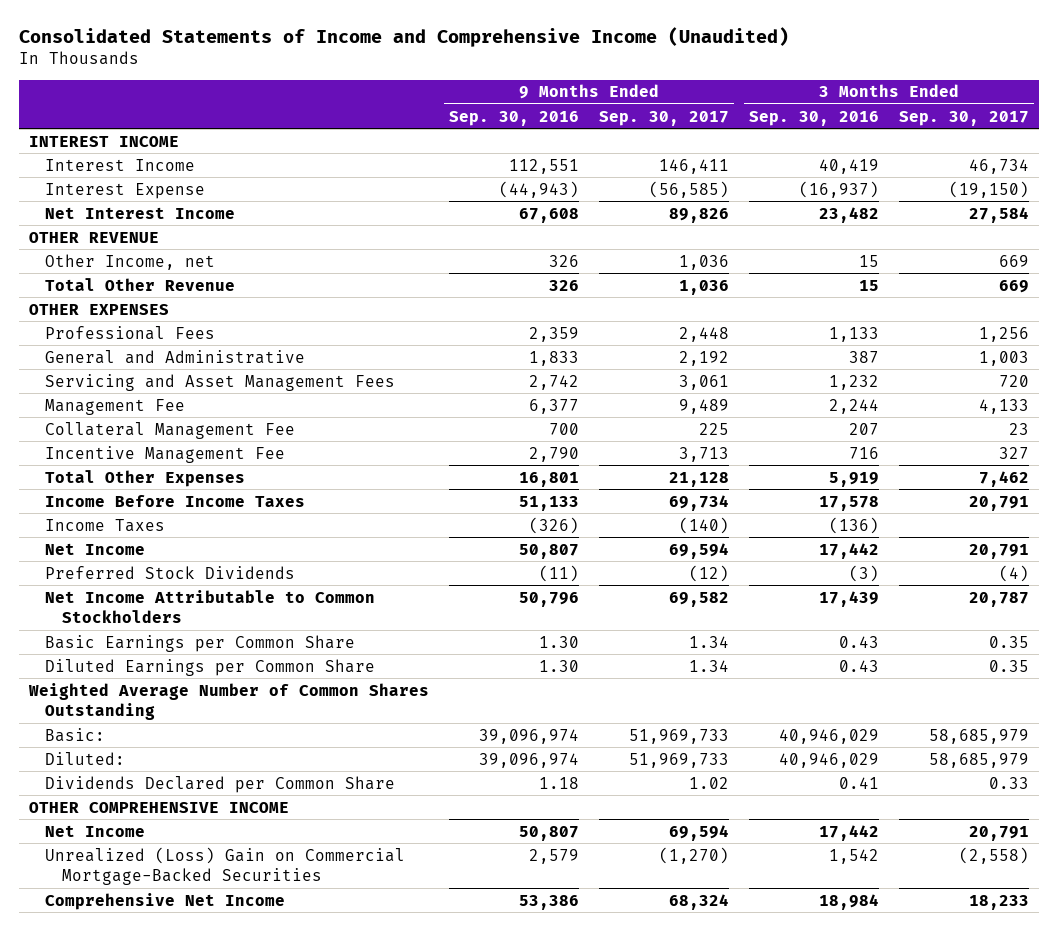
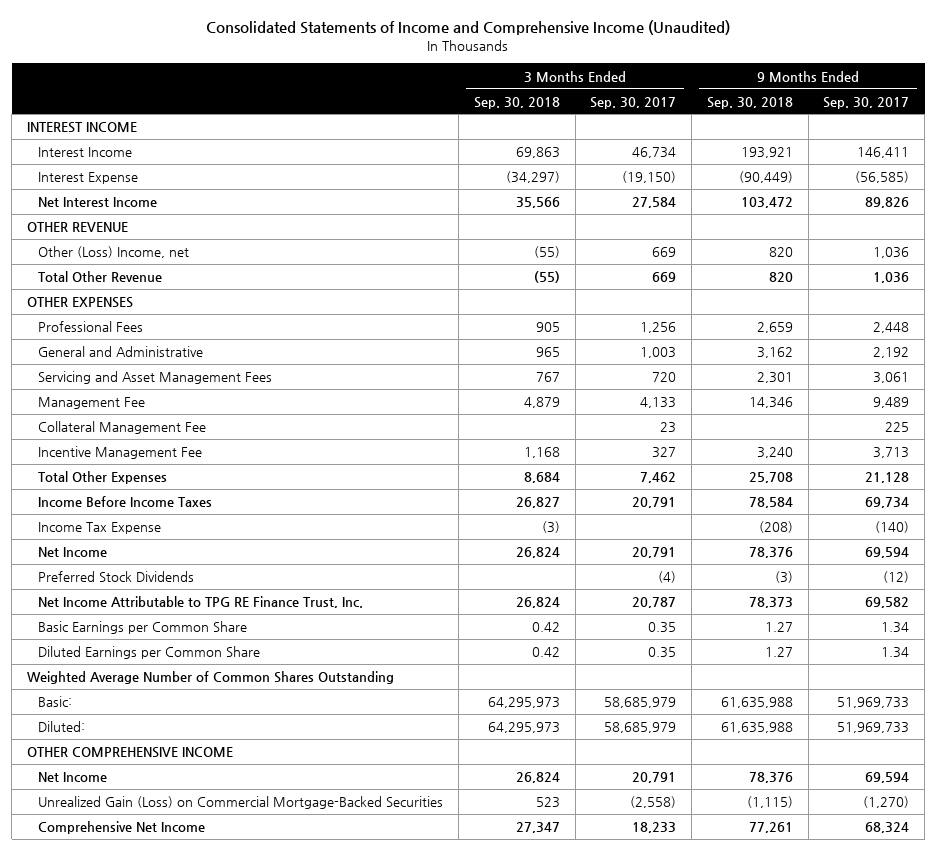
[448,110,579,126] Sep. 30, 2016 -> none
[749,110,880,126] Sep. 30, 2016 -> none
none -> [473,96,560,109] Sep. 30, 2018
none -> [706,96,793,109] Sep. 30, 2018
[45,253,216,270] Other Income, net -> [38,246,190,259] Other (Loss) Income, net
[45,518,166,532] Income Taxes -> [38,522,162,535] Income Tax Expense
[45,589,376,623] Net Income Attributable to Common Stockholders -> [38,596,364,609] Net Income Attributable to TPG RE Finance Trust, Inc.
[45,775,396,793] Dividends Declared per Common Share -> none
[45,846,406,885] Unrealized (Loss) Gain on Commercial Mortgage-Backed Securities -> [38,796,444,810] Unrealized Gain (Loss) on Commercial Mortgage-Backed Securities

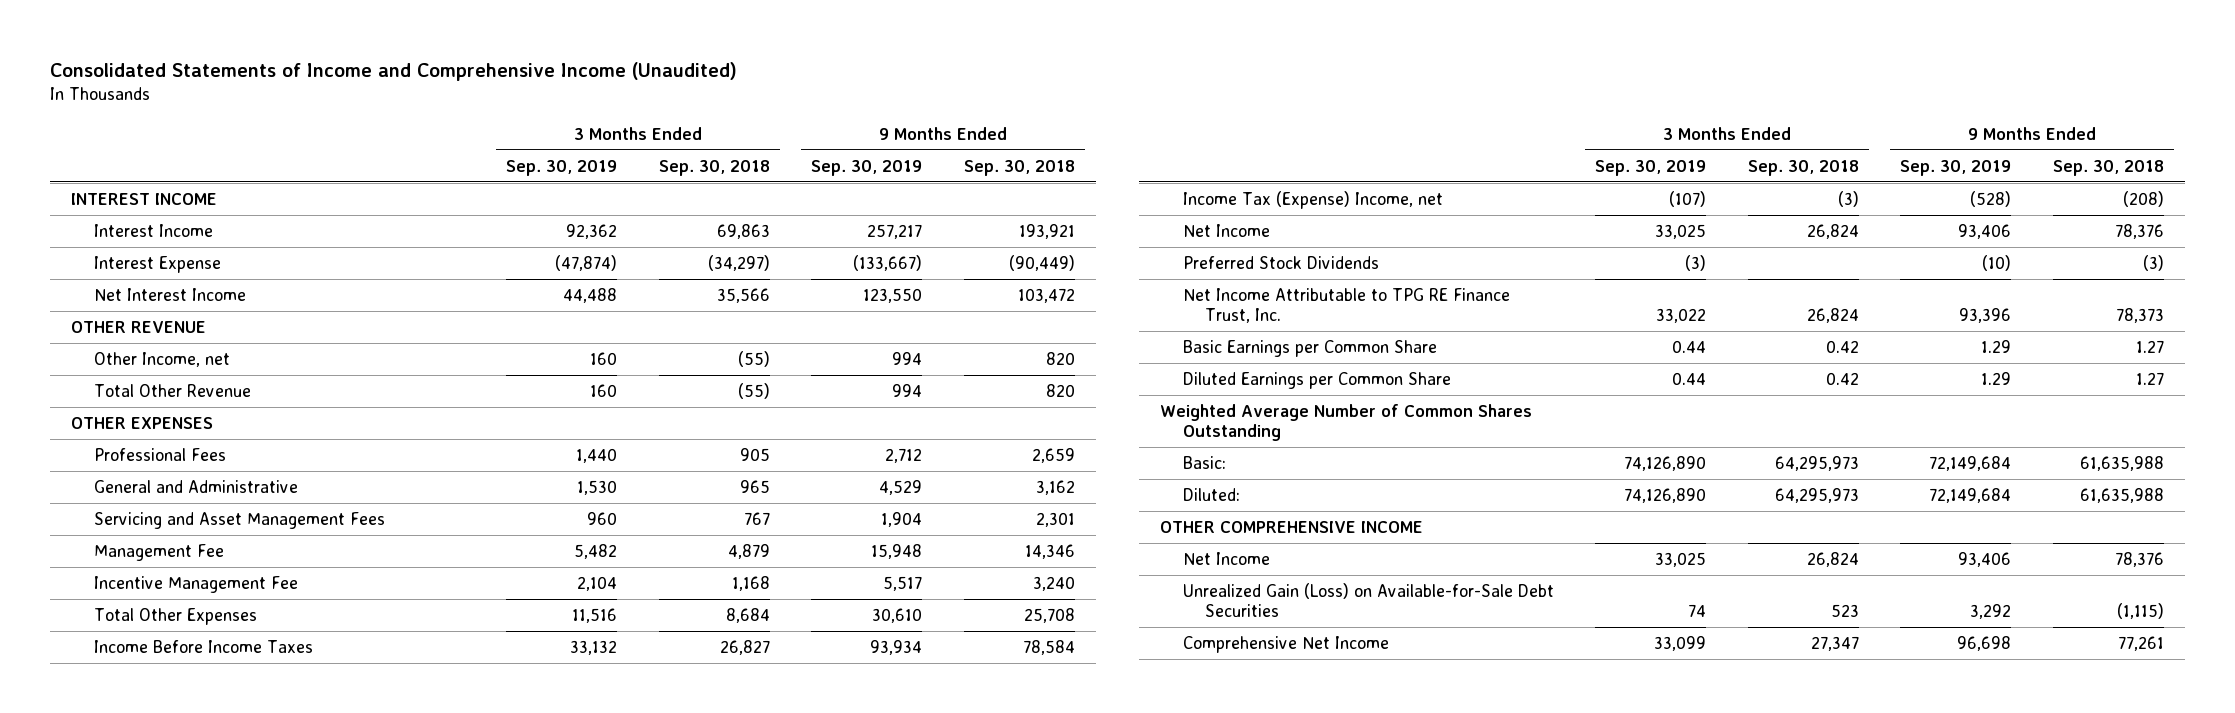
[590,96,677,109] Sep. 30, 2017 -> none
[823,96,910,109] Sep. 30, 2017 -> none
none -> [506,159,618,176] Sep. 30, 2019
none -> [811,159,923,176] Sep. 30, 2019
[38,246,190,259] Other (Loss) Income, net -> [93,351,230,367] Other Income, net
[38,421,207,435] Collateral Management Fee -> none
[38,522,162,535] Income Tax Expense -> [1182,190,1443,209] Income Tax (Expense) Income, net
[38,796,444,810] Unrealized Gain (Loss) on Commercial Mortgage-Backed Securities -> [1182,582,1554,618] Unrealized Gain (Loss) on Available-for-Sale Debt Securities

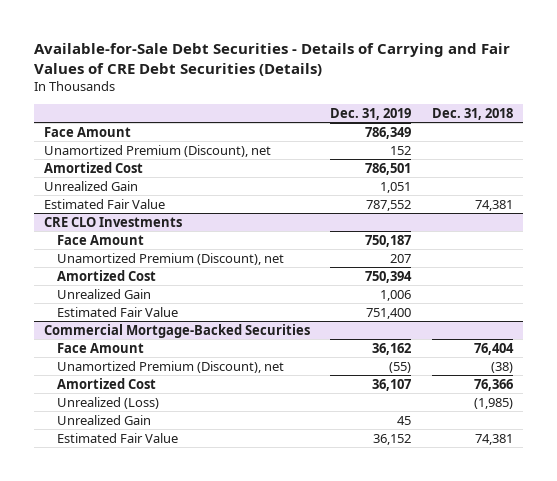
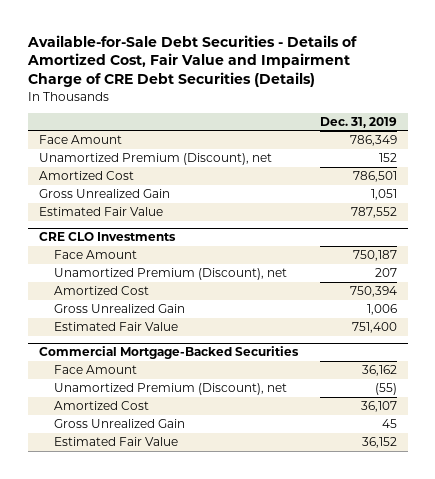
[34,43,511,77] Available-for-Sale Debt Securities - Details of Carrying and Fair Values of CRE Debt Securities (Details) -> [26,34,357,88] Available-for-Sale Debt Securities - Details of Amortized Cost, Fair Value and Impairment Charge of CRE Debt Securities (Details)
[431,107,513,120] Dec. 31, 2018 -> none
[44,180,139,191] Unrealized Gain -> [38,189,170,199] Gross Unrealized Gain
[56,288,151,299] Unrealized Gain -> [54,304,186,314] Gross Unrealized Gain
[56,396,159,409] Unrealized (Loss) -> none
[56,414,151,425] Unrealized Gain -> [54,419,186,429] Gross Unrealized Gain

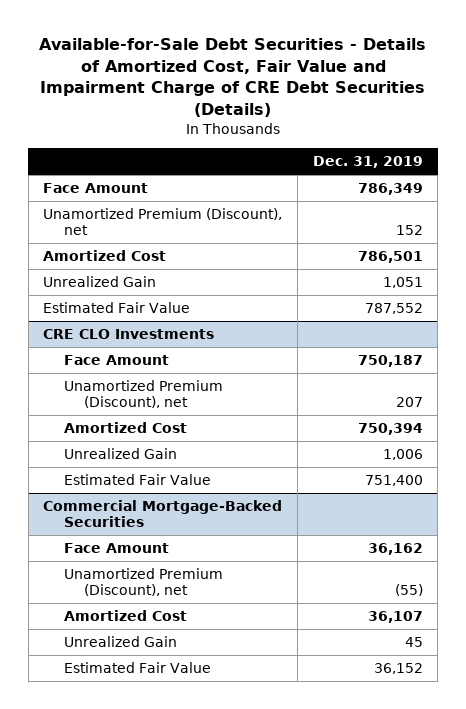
[38,189,170,199] Gross Unrealized Gain -> [43,276,157,288] Unrealized Gain
[54,304,186,314] Gross Unrealized Gain -> [63,448,177,460] Unrealized Gain
[54,419,186,429] Gross Unrealized Gain -> [63,636,177,648] Unrealized Gain

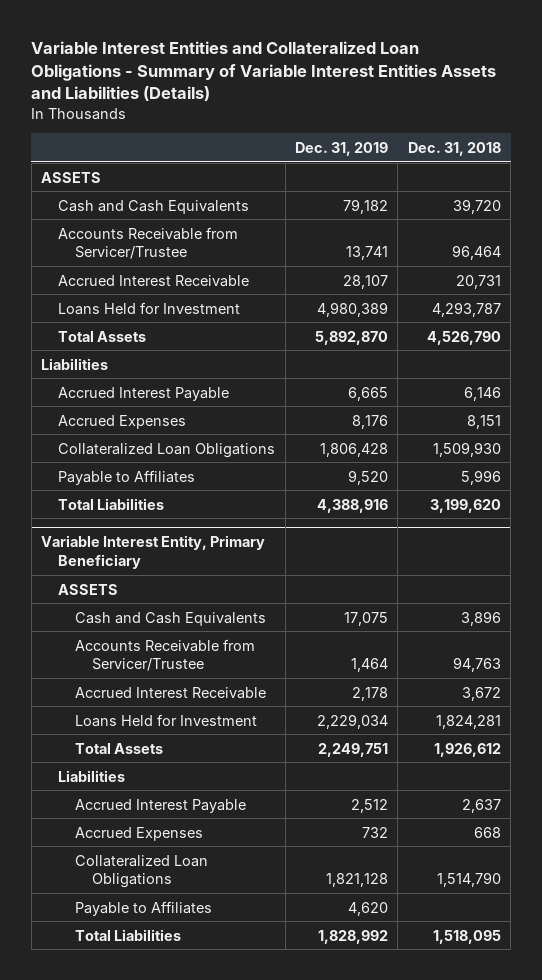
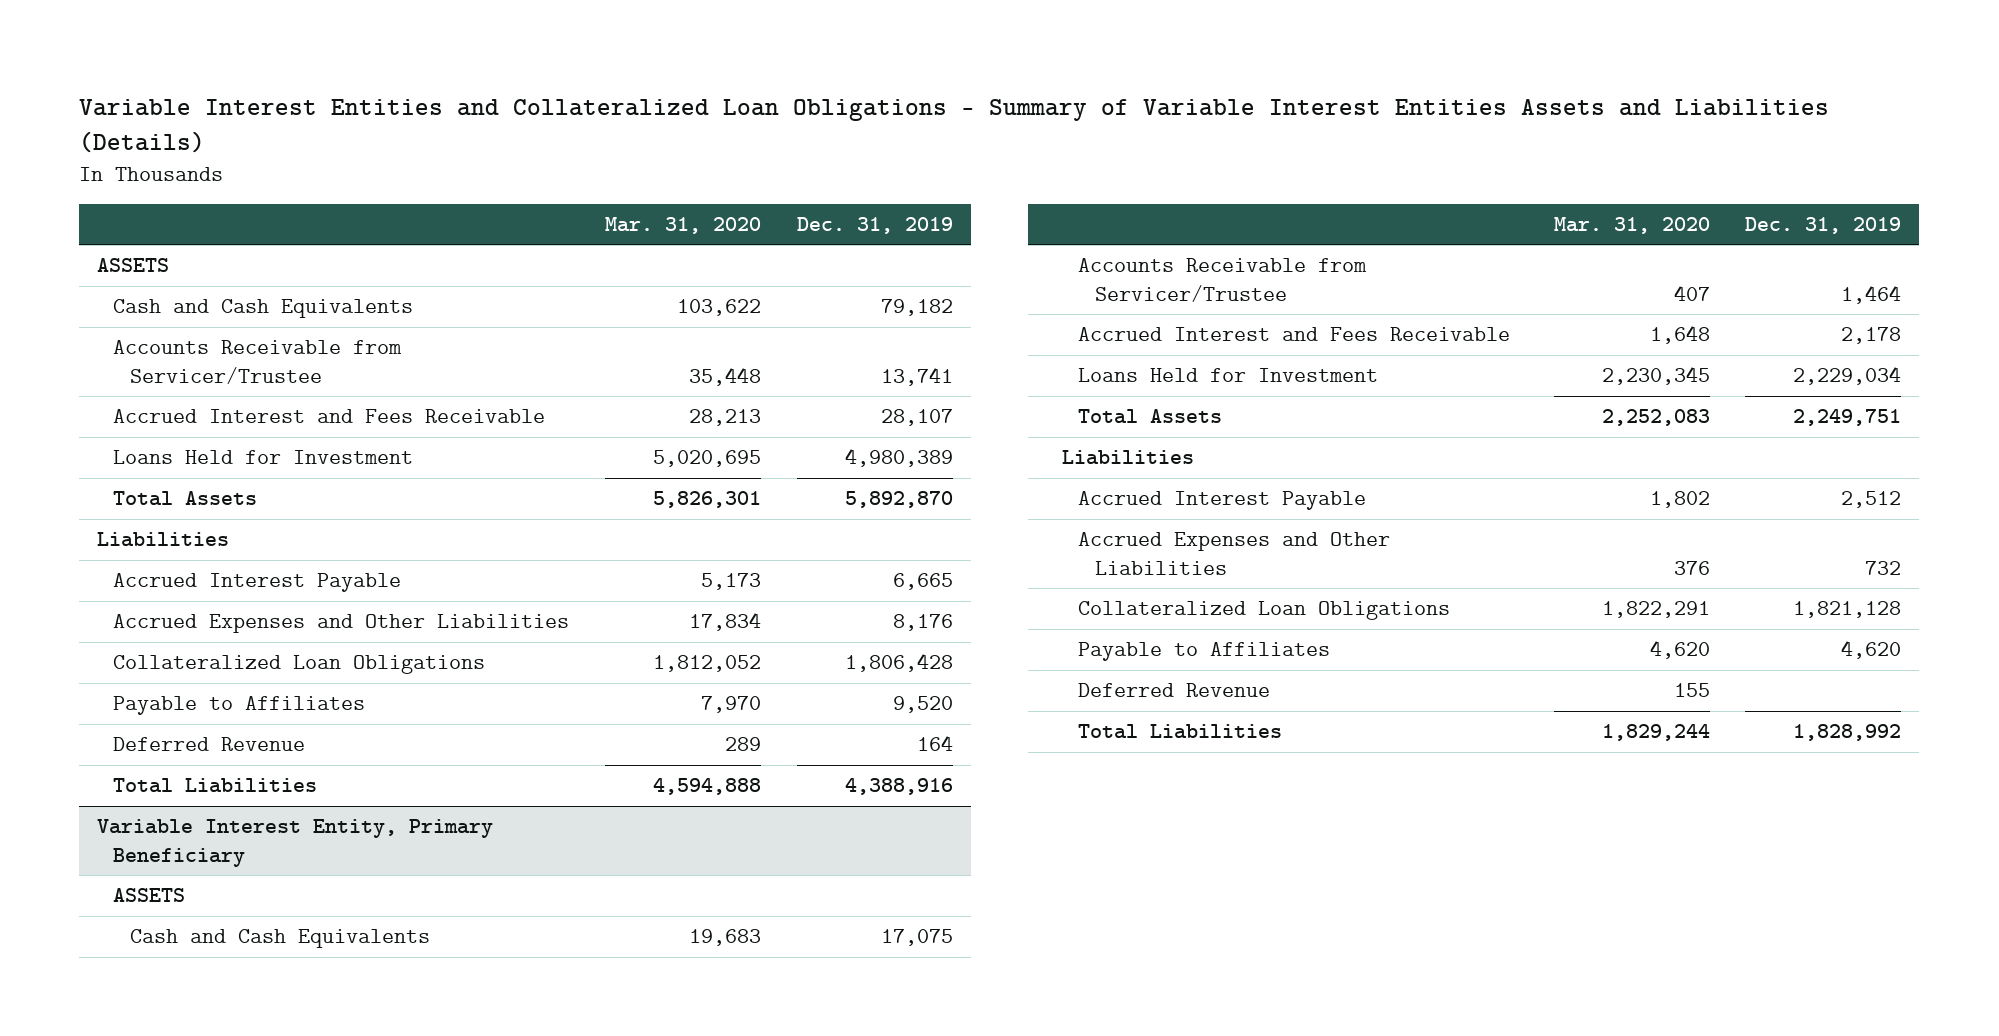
[407,141,501,156] Dec. 31, 2018 -> none
none -> [605,216,762,234] Mar. 31, 2020
[58,274,250,287] Accrued Interest Receivable -> [113,409,546,424] Accrued Interest and Fees Receivable
[58,414,187,429] Accrued Expenses -> [113,614,570,634] Accrued Expenses and Other Liabilities
none -> [113,737,306,752] Deferred Revenue
[75,686,267,699] Accrued Interest Receivable -> [1078,327,1511,342] Accrued Interest and Fees Receivable
[75,826,204,841] Accrued Expenses -> [1078,532,1391,575] Accrued Expenses and Other Liabilities
none -> [1078,683,1271,698] Deferred Revenue

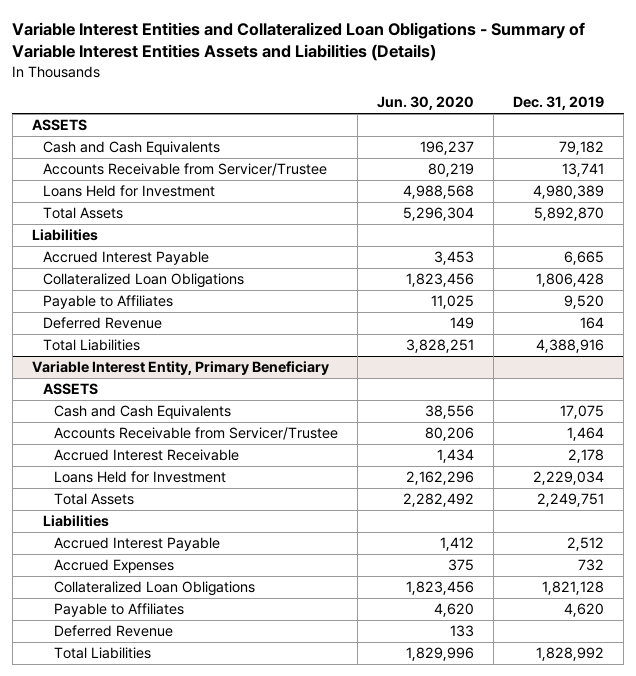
[605,216,762,234] Mar. 31, 2020 -> none
none -> [377,96,475,111] Jun. 30, 2020
[113,409,546,424] Accrued Interest and Fees Receivable -> none
[113,614,570,634] Accrued Expenses and Other Liabilities -> none
[1078,327,1511,342] Accrued Interest and Fees Receivable -> [53,449,239,462] Accrued Interest Receivable
[1078,532,1391,575] Accrued Expenses and Other Liabilities -> [53,559,174,574] Accrued Expenses

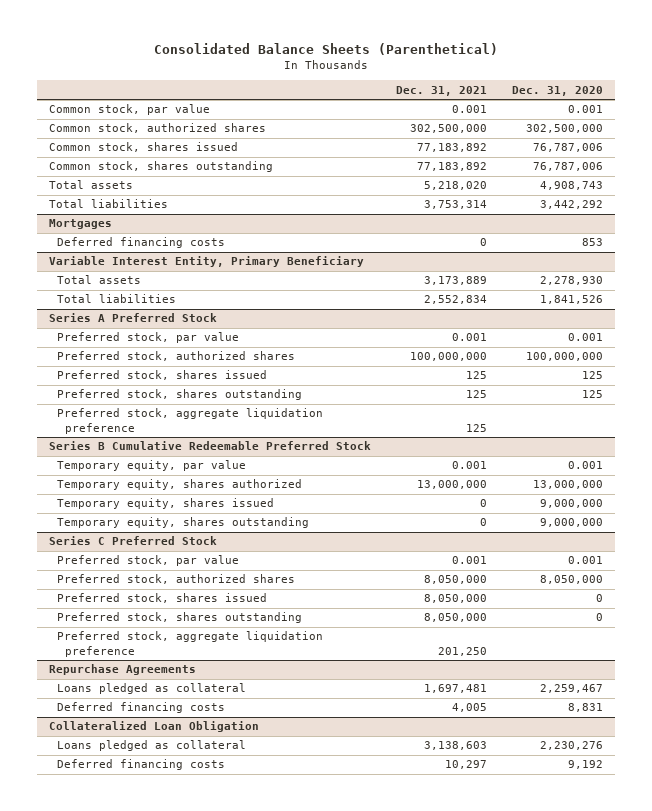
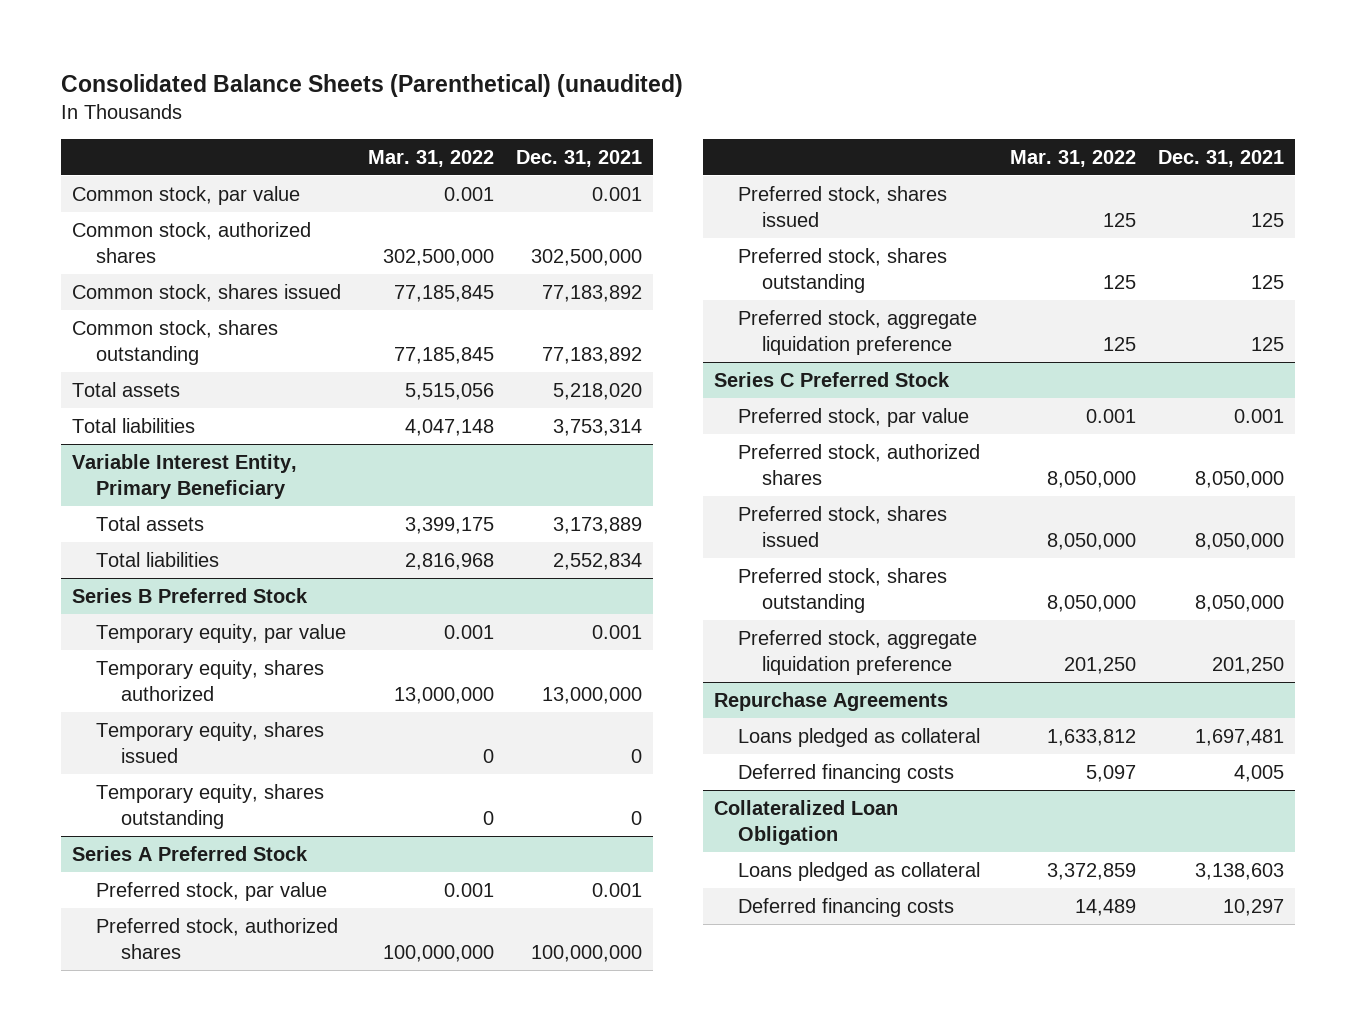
[153,42,498,55] Consolidated Balance Sheets (Parenthetical) -> [61,74,684,98] Consolidated Balance Sheets (Parenthetical) (unaudited)
[511,85,603,96] Dec. 31, 2020 -> none
none -> [368,149,495,167] Mar. 31, 2022
[48,219,112,230] Mortgages -> none
[57,237,226,249] Deferred financing costs -> none
none -> [72,587,309,603] Series B Preferred Stock
none -> [96,623,347,643] Temporary equity, par value
none -> [96,659,325,701] Temporary equity, shares authorized
none -> [96,721,325,763] Temporary equity, shares issued
none -> [96,783,325,829] Temporary equity, shares outstanding
[48,441,371,451] Series B Cumulative Redeemable Preferred Stock -> none
[57,460,247,472] Temporary equity, par value -> none
[57,479,303,491] Temporary equity, shares authorized -> none
[57,498,275,510] Temporary equity, shares issued -> none
[57,517,310,529] Temporary equity, shares outstanding -> none

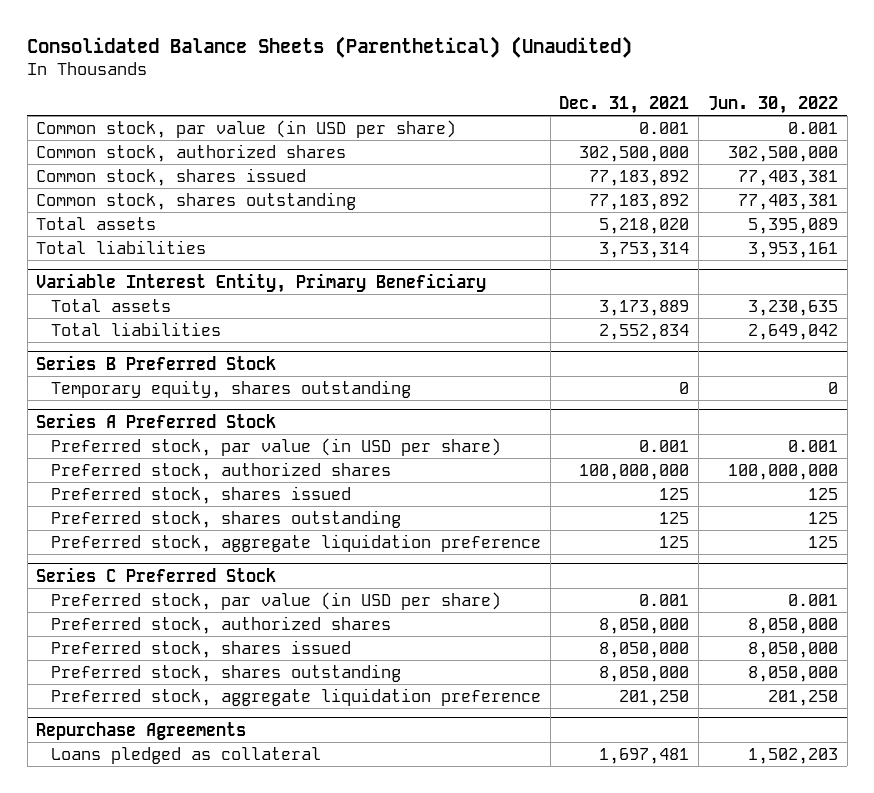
[61,74,684,98] Consolidated Balance Sheets (Parenthetical) (unaudited) -> [27,35,633,58] Consolidated Balance Sheets (Parenthetical) (Unaudited)
[368,149,495,167] Mar. 31, 2022 -> none
none -> [707,96,838,115] Jun. 30, 2022
[72,185,301,205] Common stock, par value -> [36,119,457,138] Common stock, par value (in USD per share)
[96,623,347,643] Temporary equity, par value -> none
[96,659,325,701] Temporary equity, shares authorized -> none
[96,721,325,763] Temporary equity, shares issued -> none
[96,881,328,901] Preferred stock, par value -> [50,437,501,456] Preferred stock, par value (in USD per share)
[738,407,970,427] Preferred stock, par value -> [50,591,501,610] Preferred stock, par value (in USD per share)
[738,763,955,783] Deferred financing costs -> none
[714,799,899,845] Collateralized Loan Obligation -> none
[738,861,981,881] Loans pledged as collateral -> none
[738,897,955,917] Deferred financing costs -> none

